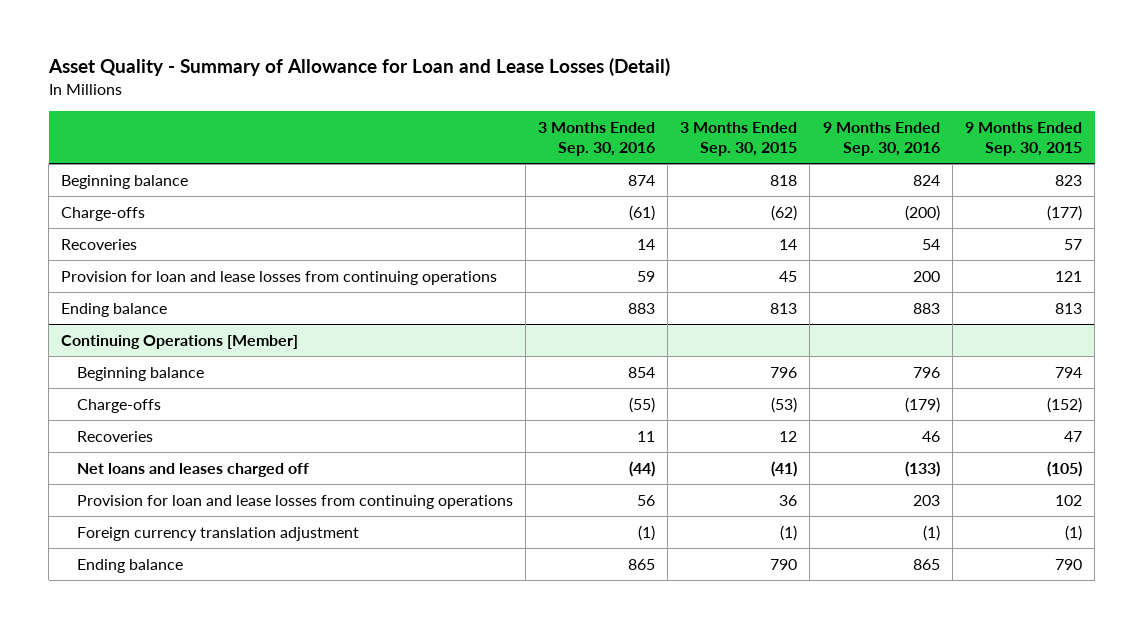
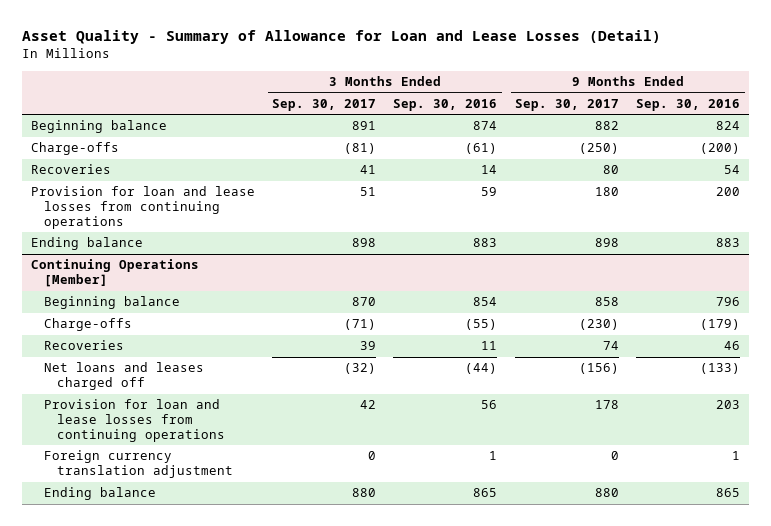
[680,121,798,156] 3 Months Ended Sep. 30, 2015 -> none
[964,121,1082,156] 9 Months Ended Sep. 30, 2015 -> none
none -> [271,98,376,111] Sep. 30, 2017
none -> [514,98,619,111] Sep. 30, 2017
[637,524,655,541] (1) -> [489,451,498,461] 1
[922,524,940,541] (1) -> [732,451,741,461] 1

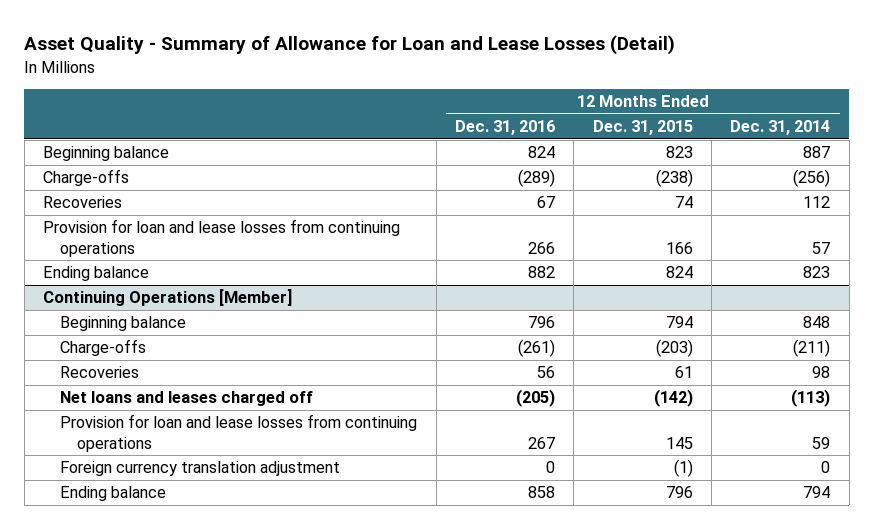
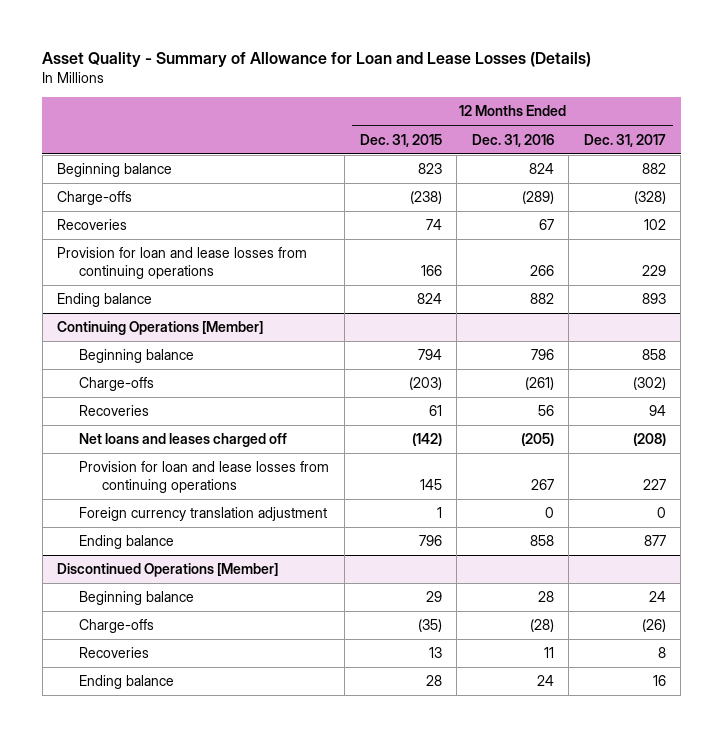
[24,35,676,56] Asset Quality - Summary of Allowance for Loan and Lease Losses (Detail) -> [42,51,592,67] Asset Quality - Summary of Allowance for Loan and Lease Losses (Details)
[730,120,831,136] Dec. 31, 2014 -> none
none -> [583,133,666,147] Dec. 31, 2017
[673,459,693,478] (1) -> [436,507,442,519] 1
none -> [57,563,279,578] Discontinued Operations [Member]
none -> [79,591,195,606] Beginning balance
none -> [79,619,155,634] Charge-offs
none -> [79,647,150,659] Recoveries
none -> [79,675,175,690] Ending balance

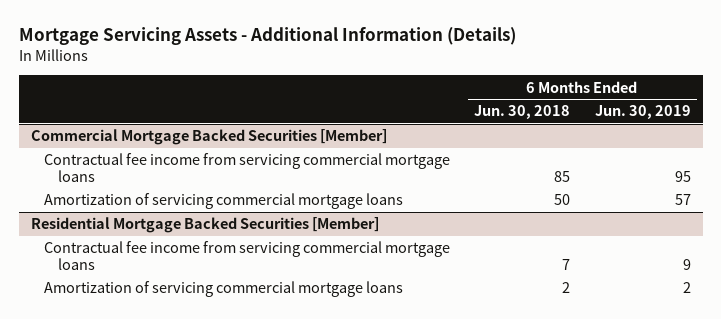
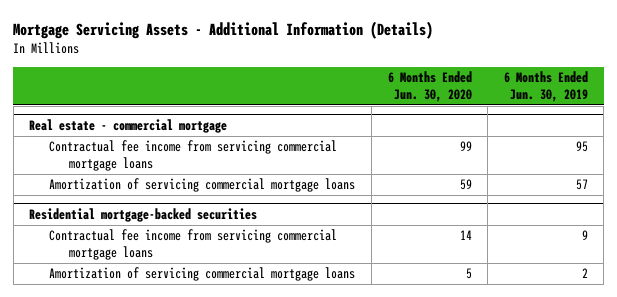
[474,105,571,120] Jun. 30, 2018 -> none
none -> [387,71,472,102] 6 Months Ended Jun. 30, 2020
[30,129,387,146] Commercial Mortgage Backed Securities [Member] -> [29,118,228,133] Real estate - commercial mortgage
[30,217,379,234] Residential Mortgage Backed Securities [Member] -> [29,207,258,222] Residential mortgage-backed securities

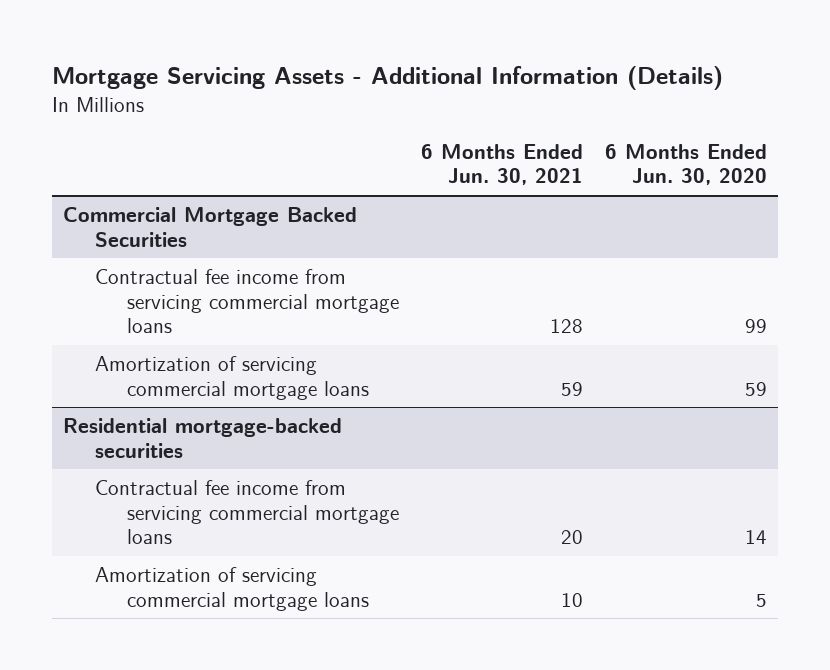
[503,71,588,102] 6 Months Ended Jun. 30, 2019 -> none
none -> [421,143,584,186] 6 Months Ended Jun. 30, 2021
[29,118,228,133] Real estate - commercial mortgage -> [63,207,358,247] Commercial Mortgage Backed Securities

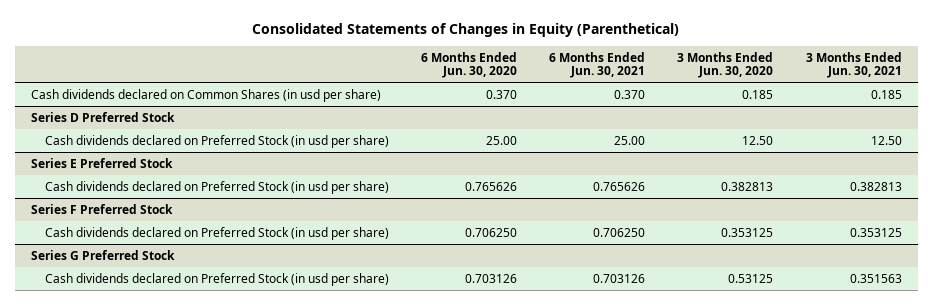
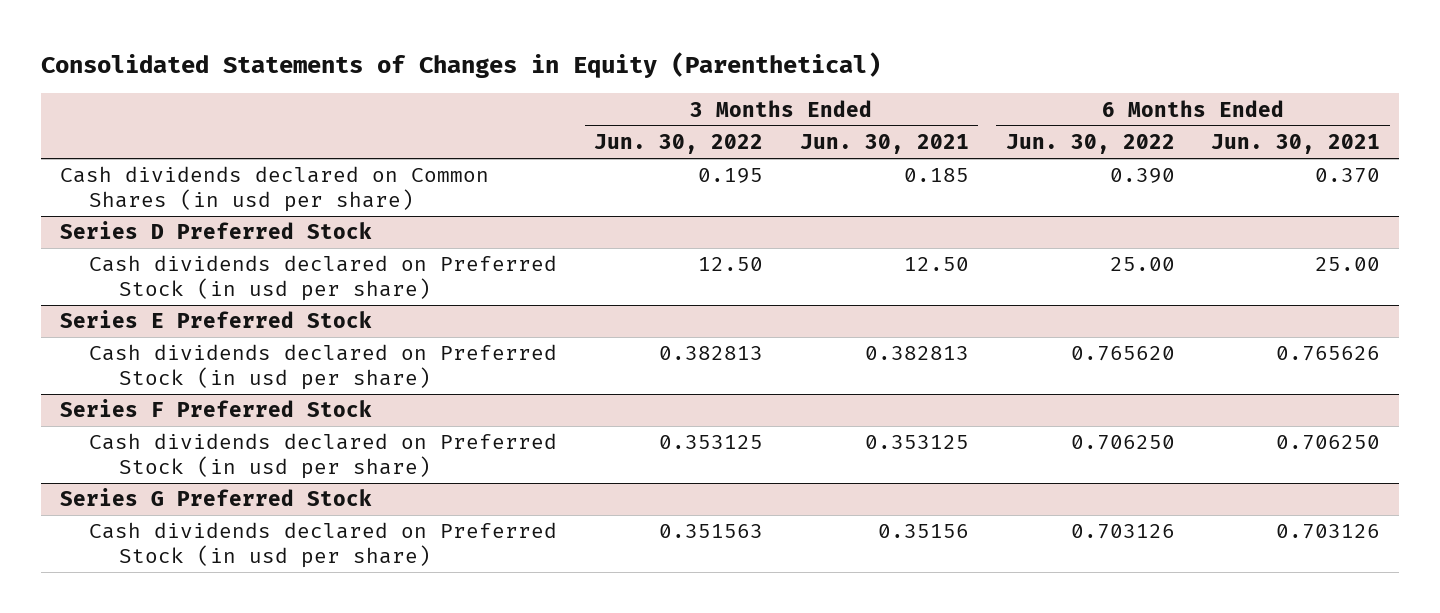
[421,51,518,79] 6 Months Ended Jun. 30, 2020 -> none
[677,51,774,79] 3 Months Ended Jun. 30, 2020 -> none
none -> [593,134,763,155] Jun. 30, 2022
none -> [1005,134,1175,155] Jun. 30, 2022
[849,273,902,283] 0.351563 -> [877,524,969,539] 0.35156

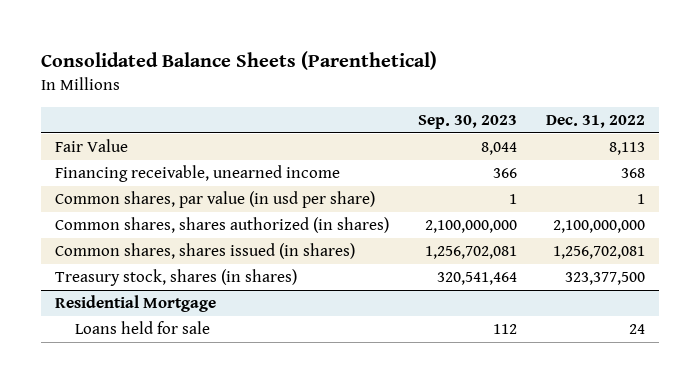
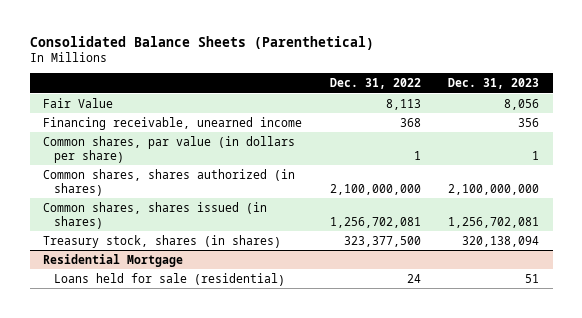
[418,114,518,129] Sep. 30, 2023 -> none
none -> [447,78,539,90] Dec. 31, 2023
[55,191,376,209] Common shares, par value (in usd per share) -> [43,135,296,163] Common shares, par value (in dollars per share)
[75,321,211,335] Loans held for sale -> [53,272,285,286] Loans held for sale (residential)

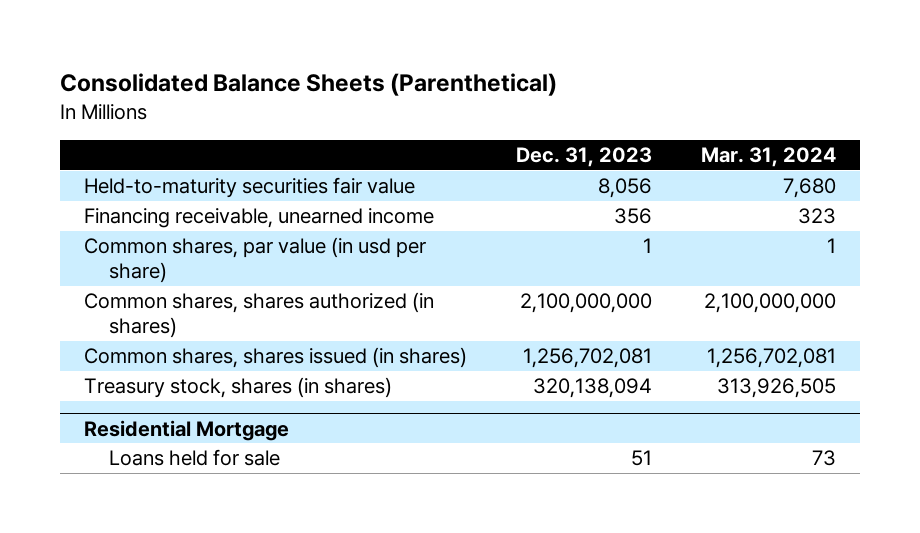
[329,78,421,90] Dec. 31, 2022 -> none
none -> [700,146,836,167] Mar. 31, 2024
[43,97,114,108] Fair Value -> [84,177,416,199] Held-to-maturity securities fair value
[43,135,296,163] Common shares, par value (in dollars per share) -> [84,237,427,283] Common shares, par value (in usd per share)
[53,272,285,286] Loans held for sale (residential) -> [109,449,281,467] Loans held for sale

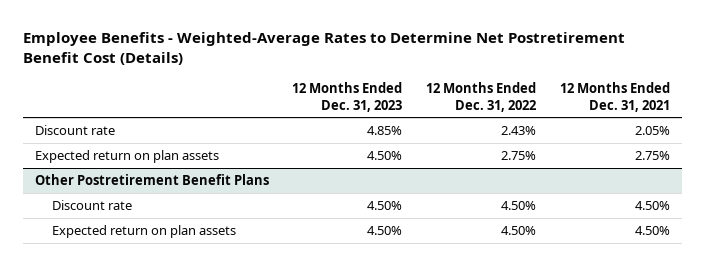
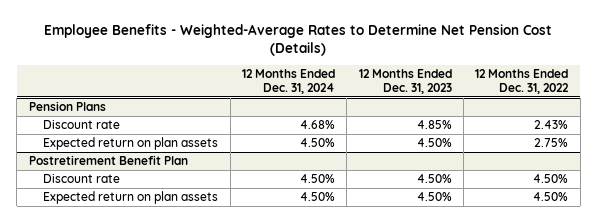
[22,31,625,66] Employee Benefits - Weighted-Average Rates to Determine Net Postretirement Benefit Cost (Details) -> [44,23,553,57] Employee Benefits - Weighted-Average Rates to Determine Net Pension Cost (Details)
[559,82,670,112] 12 Months Ended Dec. 31, 2021 -> none
none -> [242,68,336,95] 12 Months Ended Dec. 31, 2024
none -> [28,100,106,111] Pension Plans
[34,174,269,186] Other Postretirement Benefit Plans -> [28,154,188,165] Postretirement Benefit Plan

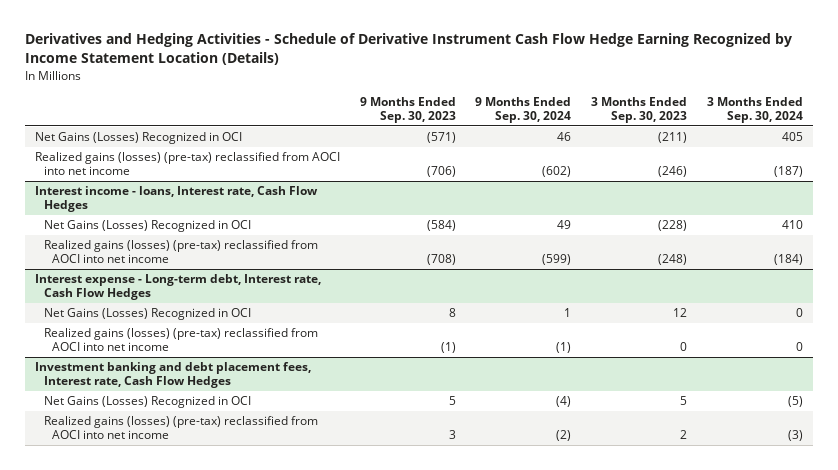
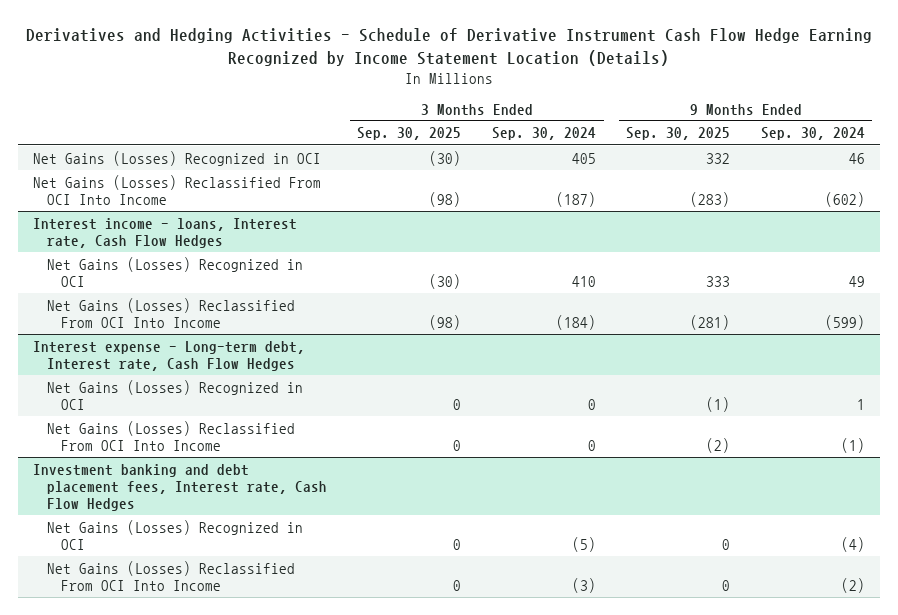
[359,97,456,124] 9 Months Ended Sep. 30, 2023 -> none
[591,97,688,124] 3 Months Ended Sep. 30, 2023 -> none
none -> [357,127,462,141] Sep. 30, 2025
none -> [626,127,731,141] Sep. 30, 2025
[35,152,341,176] Realized gains (losses) (pre-tax) reclassified from AOCI into net income -> [33,174,322,205] Net Gains (Losses) Reclassified From OCI Into Income
[43,240,318,264] Realized gains (losses) (pre-tax) reclassified from AOCI into net income -> [46,297,295,328] Net Gains (Losses) Reclassified From OCI Into Income
[43,328,318,352] Realized gains (losses) (pre-tax) reclassified from AOCI into net income -> [46,420,295,451] Net Gains (Losses) Reclassified From OCI Into Income
[43,416,318,440] Realized gains (losses) (pre-tax) reclassified from AOCI into net income -> [46,560,295,591] Net Gains (Losses) Reclassified From OCI Into Income

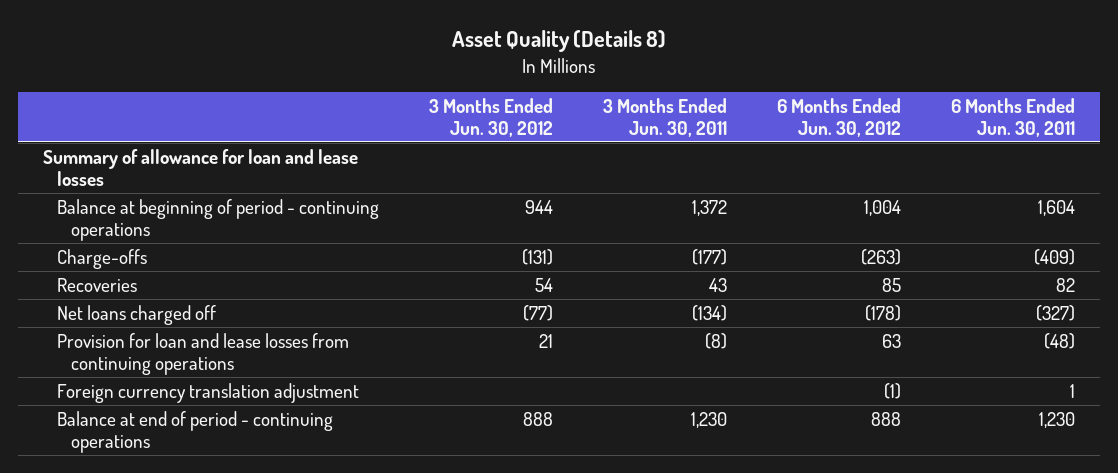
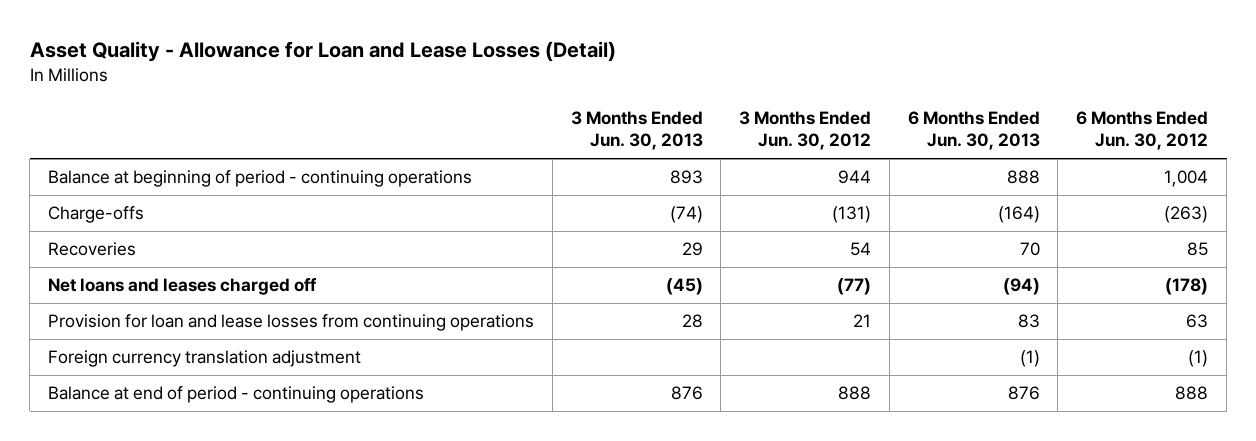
[451,30,666,53] Asset Quality (Details 8) -> [29,41,616,63] Asset Quality - Allowance for Loan and Lease Losses (Detail)
[602,97,727,137] 3 Months Ended Jun. 30, 2011 -> none
[951,97,1076,137] 6 Months Ended Jun. 30, 2011 -> none
none -> [570,110,703,151] 3 Months Ended Jun. 30, 2013
none -> [907,110,1040,151] 6 Months Ended Jun. 30, 2013
[42,148,358,186] Summary of allowance for loan and lease losses -> none
[56,304,216,325] Net loans charged off -> [48,278,318,296] Net loans and leases charged off

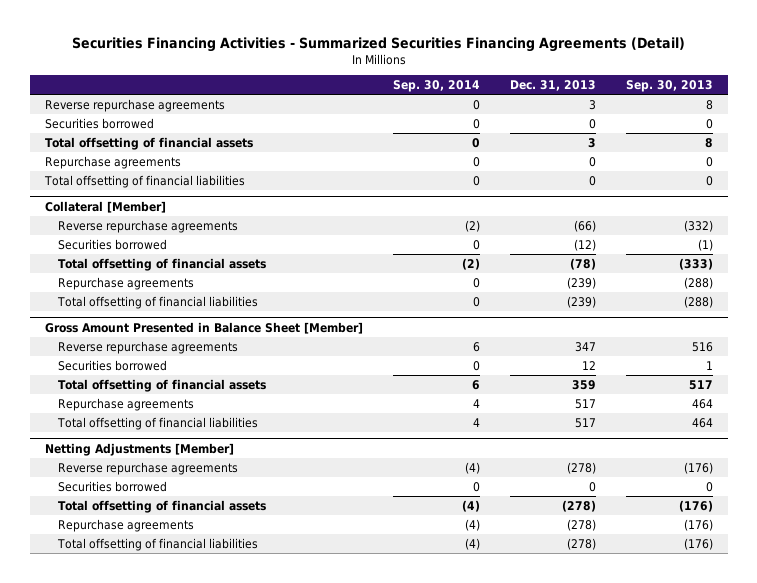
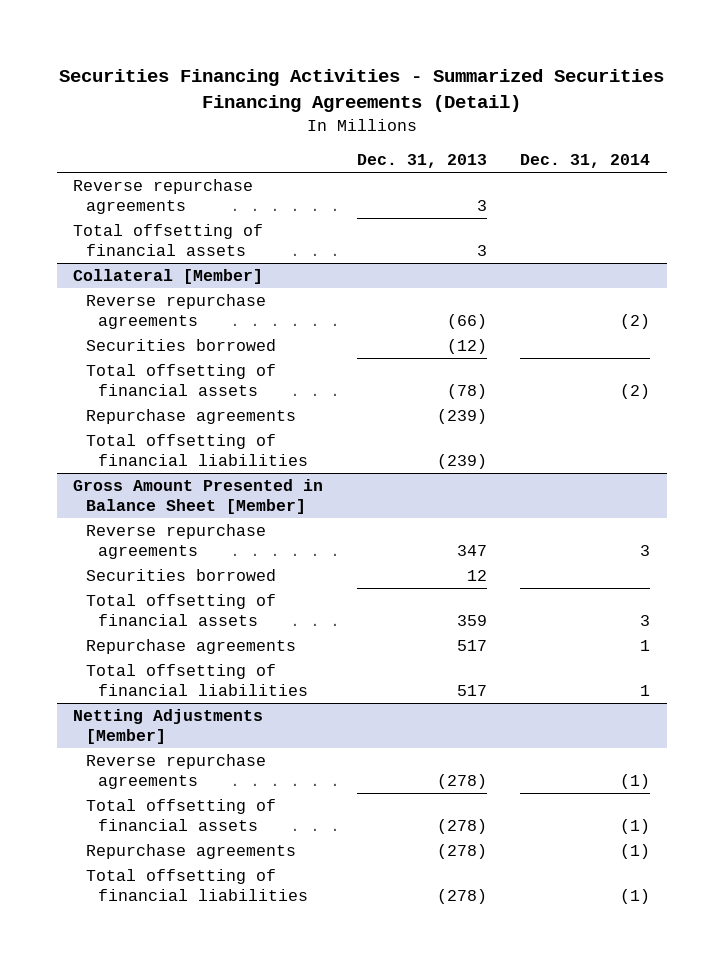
[392,80,480,93] Sep. 30, 2014 -> none
[625,80,713,93] Sep. 30, 2013 -> none
none -> [520,154,651,169] Dec. 31, 2014
[44,117,154,129] Securities borrowed -> none
[44,155,181,169] Repurchase agreements -> none
[43,174,245,188] Total offsetting of financial liabilities -> none
[57,480,167,492] Securities borrowed -> none

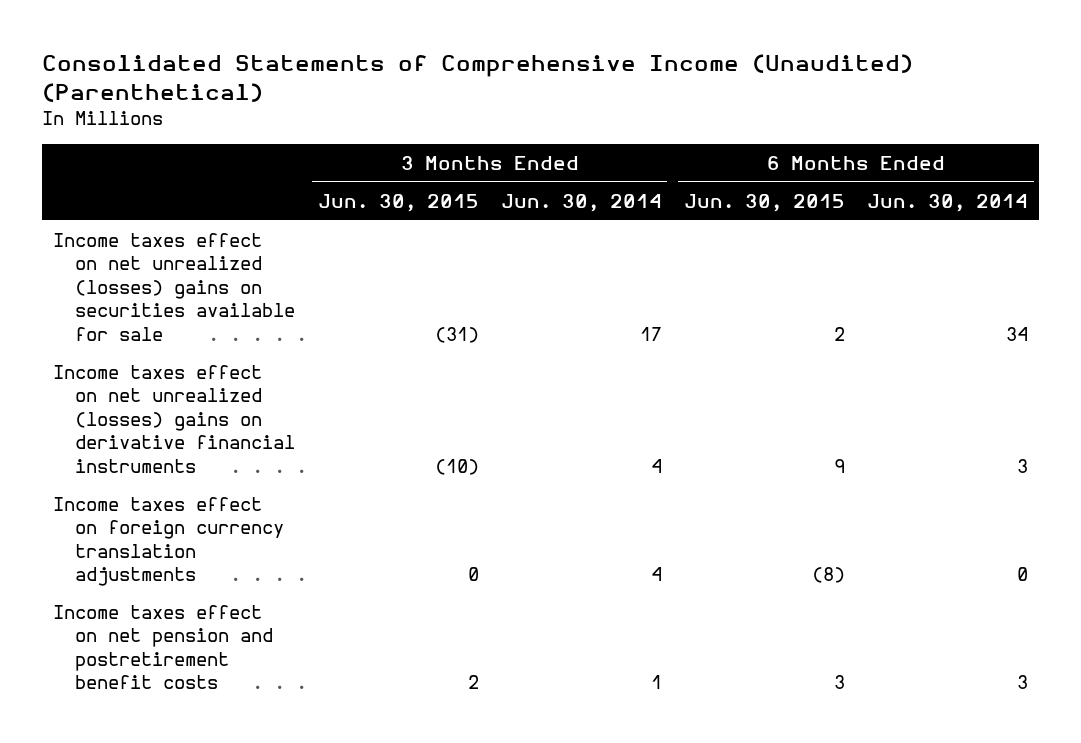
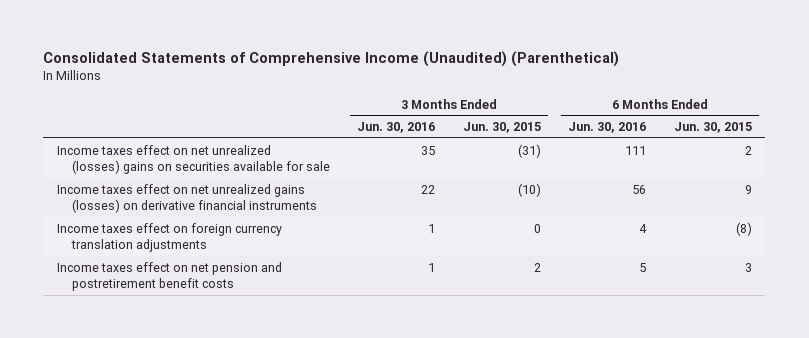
[500,194,662,213] Jun. 30, 2014 -> none
[867,194,1029,213] Jun. 30, 2014 -> none
none -> [357,121,436,133] Jun. 30, 2016
none -> [568,121,647,133] Jun. 30, 2016
[53,365,296,473] Income taxes effect on net unrealized (losses) gains on derivative financial instruments -> [56,183,317,213] Income taxes effect on net unrealized gains (losses) on derivative financial instruments

